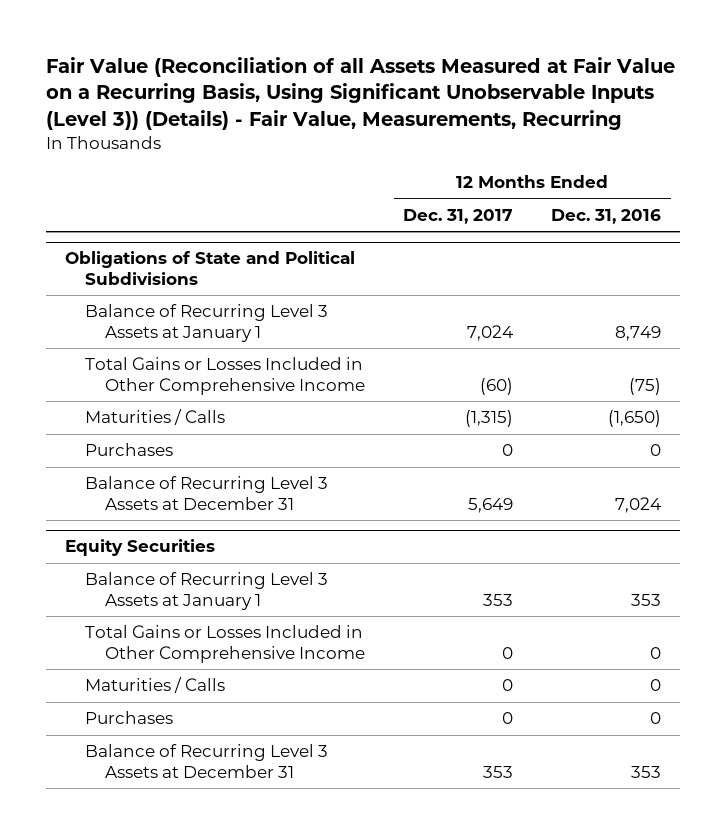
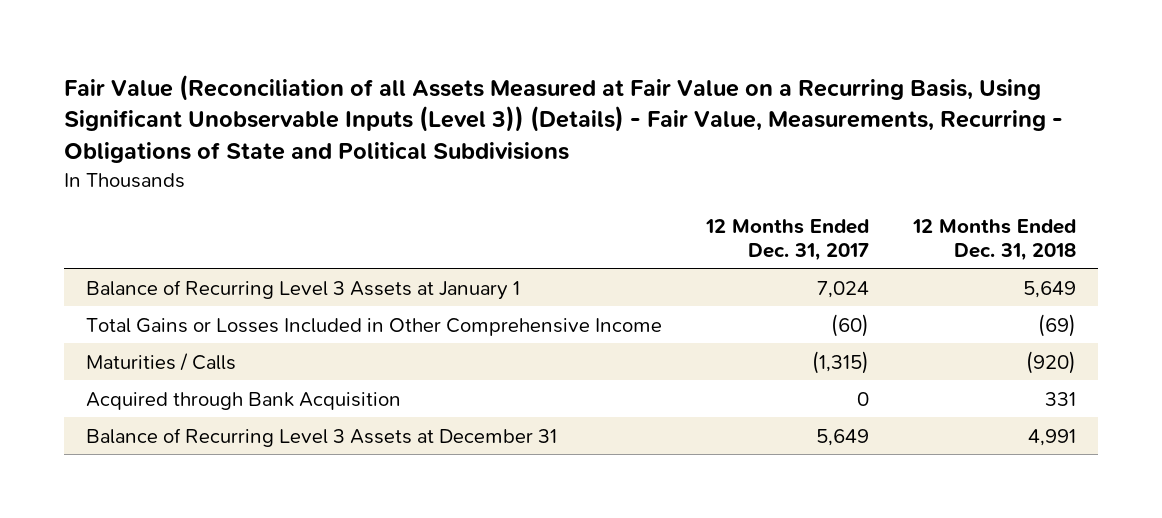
[46,56,676,130] Fair Value (Reconciliation of all Assets Measured at Fair Value on a Recurring Basis, Using Significant Unobservable Inputs (Level 3)) (Details) - Fair Value, Measurements, Recurring -> [63,74,1063,163] Fair Value (Reconciliation of all Assets Measured at Fair Value on a Recurring Basis, Using Significant Unobservable Inputs (Level 3)) (Details) - Fair Value, Measurements, Recurring - Obligations of State and Political Subdivisions
[551,208,662,224] Dec. 31, 2016 -> none
none -> [912,218,1077,261] 12 Months Ended Dec. 31, 2018
[65,251,356,285] Obligations of State and Political Subdivisions -> none
[85,443,174,457] Purchases -> [85,391,401,410] Acquired through Bank Acquisition
[65,539,216,557] Equity Securities -> none
[85,572,329,610] Balance of Recurring Level 3 Assets at January 1 -> none
[85,625,366,663] Total Gains or Losses Included in Other Comprehensive Income -> none
[85,677,226,694] Maturities / Calls -> none
[85,711,174,725] Purchases -> none
[85,744,329,778] Balance of Recurring Level 3 Assets at December 31 -> none

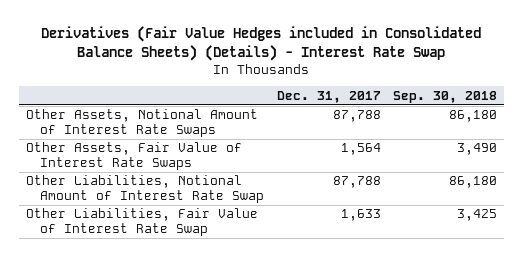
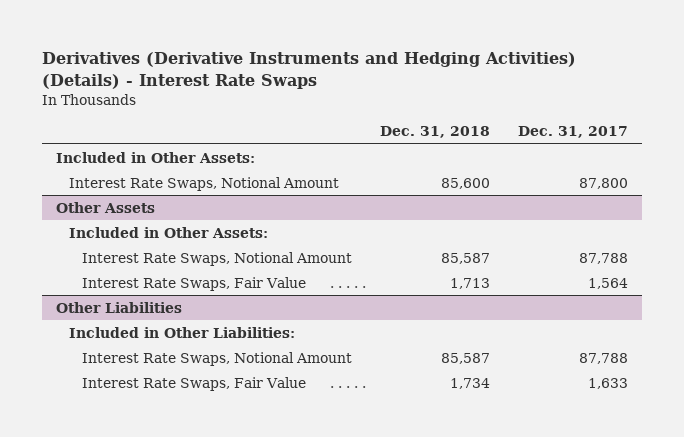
[41,26,482,62] Derivatives (Fair Value Hedges included in Consolidated Balance Sheets) (Details) - Interest Rate Swap -> [42,51,577,89] Derivatives (Derivative Instruments and Hedging Activities) (Details) - Interest Rate Swaps
[393,90,498,103] Sep. 30, 2018 -> none
none -> [379,126,490,139] Dec. 31, 2018
none -> [55,151,255,163] Included in Other Assets:
[25,109,258,138] Other Assets, Notional Amount of Interest Rate Swaps -> [68,176,339,191] Interest Rate Swaps, Notional Amount
[332,110,381,123] 87,788 -> [578,177,628,189] 87,800
none -> [55,201,155,213] Other Assets
none -> [68,226,268,238] Included in Other Assets:
none -> [81,251,352,266] Interest Rate Swaps, Notional Amount
[25,142,242,171] Other Assets, Fair Value of Interest Rate Swaps -> [81,276,306,291] Interest Rate Swaps, Fair Value
none -> [55,301,182,313] Other Liabilities
none -> [68,326,295,338] Included in Other Liabilities:
[25,175,264,204] Other Liabilities, Notional Amount of Interest Rate Swap -> [81,351,352,366] Interest Rate Swaps, Notional Amount
[25,208,258,237] Other Liabilities, Fair Value of Interest Rate Swap -> [81,376,306,391] Interest Rate Swaps, Fair Value

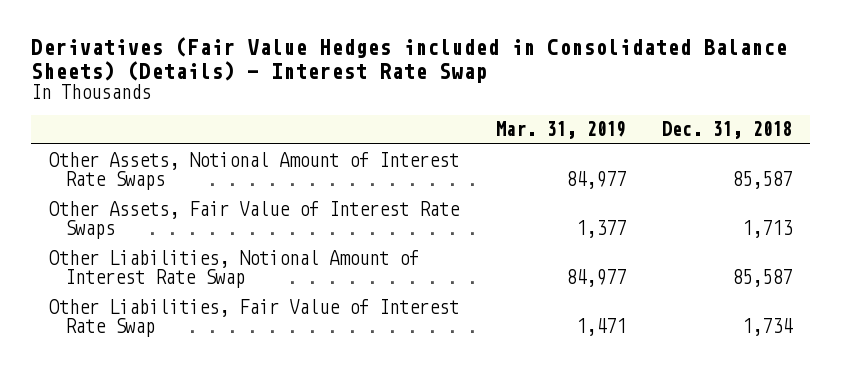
[42,51,577,89] Derivatives (Derivative Instruments and Hedging Activities) (Details) - Interest Rate Swaps -> [31,36,788,83] Derivatives (Fair Value Hedges included in Consolidated Balance Sheets) (Details) - Interest Rate Swap
[517,126,628,139] Dec. 31, 2017 -> none
none -> [495,121,626,140] Mar. 31, 2019
[55,151,255,163] Included in Other Assets: -> none
[55,201,155,213] Other Assets -> none
[68,226,268,238] Included in Other Assets: -> none
[81,251,352,266] Interest Rate Swaps, Notional Amount -> none
[55,301,182,313] Other Liabilities -> none
[68,326,295,338] Included in Other Liabilities: -> none
[68,176,339,191] Interest Rate Swaps, Notional Amount -> [49,151,460,191] Other Assets, Notional Amount of Interest Rate Swaps
[440,177,490,189] 85,600 -> [731,171,792,190] 85,587
[81,276,306,291] Interest Rate Swaps, Fair Value -> [49,200,461,240] Other Assets, Fair Value of Interest Rate Swaps
[81,351,352,366] Interest Rate Swaps, Notional Amount -> [49,249,420,289] Other Liabilities, Notional Amount of Interest Rate Swap
[81,376,306,391] Interest Rate Swaps, Fair Value -> [49,298,460,338] Other Liabilities, Fair Value of Interest Rate Swap

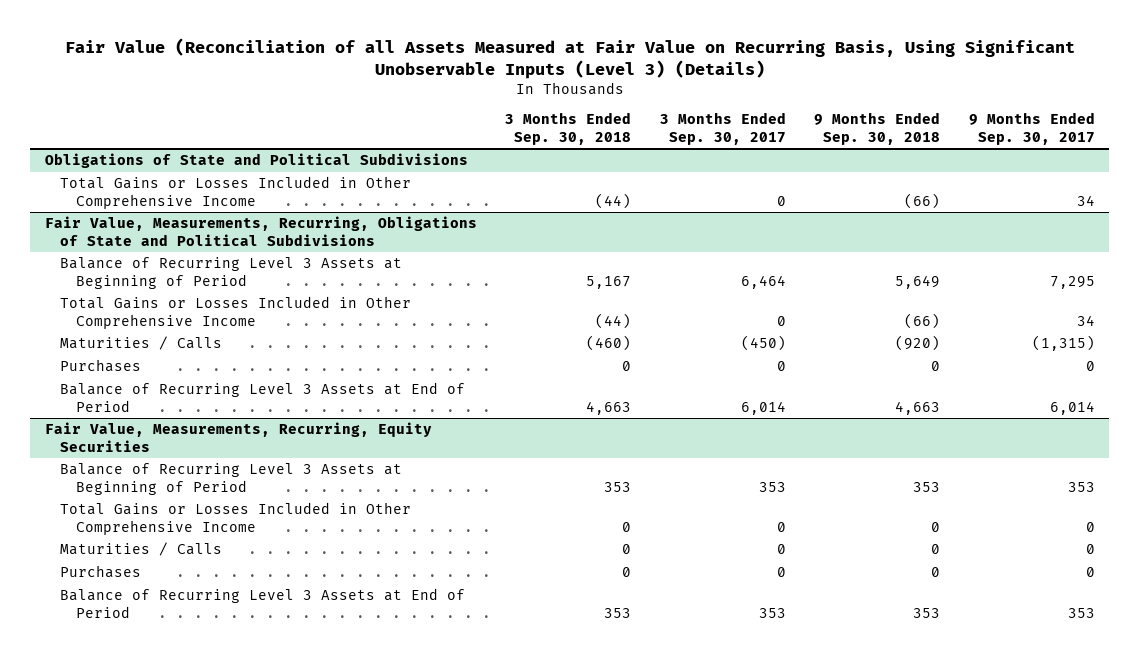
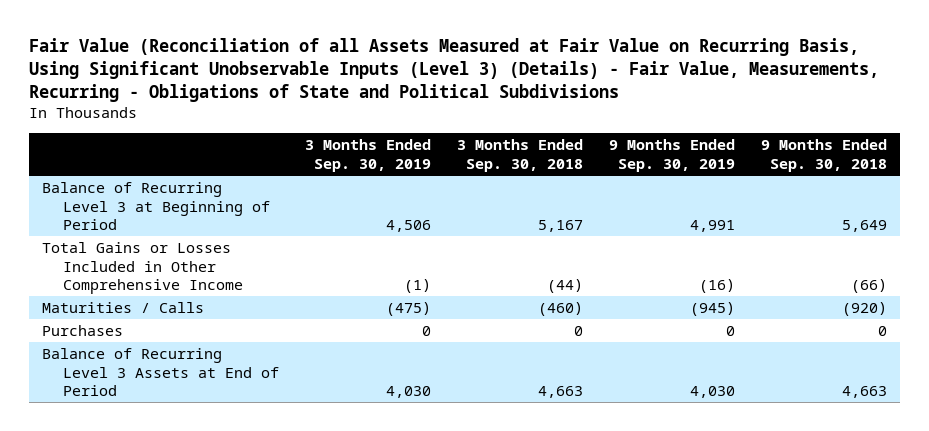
[64,37,1075,79] Fair Value (Reconciliation of all Assets Measured at Fair Value on Recurring Basis, Using Significant Unobservable Inputs (Level 3) (Details) -> [28,37,879,103] Fair Value (Reconciliation of all Assets Measured at Fair Value on Recurring Basis, Using Significant Unobservable Inputs (Level 3) (Details) - Fair Value, Measurements, Recurring - Obligations of State and Political Subdivisions
[659,112,786,145] 3 Months Ended Sep. 30, 2017 -> none
[968,112,1095,145] 9 Months Ended Sep. 30, 2017 -> none
none -> [305,139,432,172] 3 Months Ended Sep. 30, 2019
none -> [609,139,736,172] 9 Months Ended Sep. 30, 2019
[44,153,468,169] Obligations of State and Political Subdivisions -> none
[60,176,412,209] Total Gains or Losses Included in Other Comprehensive Income -> none
[44,216,477,246] Fair Value, Measurements, Recurring, Obligations of State and Political Subdivisions -> none
[60,257,403,289] Balance of Recurring Level 3 Assets at Beginning of Period -> [41,181,271,231] Balance of Recurring Level 3 at Beginning of Period
[44,422,432,452] Fair Value, Measurements, Recurring, Equity Securities -> none
[60,463,403,495] Balance of Recurring Level 3 Assets at Beginning of Period -> none
[60,502,412,535] Total Gains or Losses Included in Other Comprehensive Income -> none
[60,542,223,557] Maturities / Calls -> none
[60,565,142,579] Purchases -> none
[60,588,466,618] Balance of Recurring Level 3 Assets at End of Period -> none

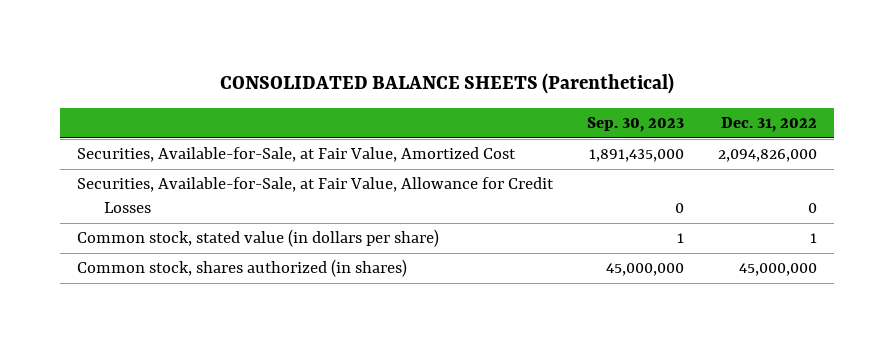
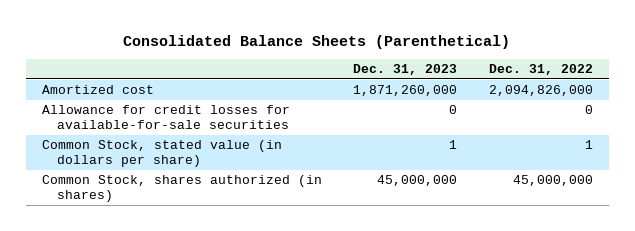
[220,73,675,95] CONSOLIDATED BALANCE SHEETS (Parenthetical) -> [123,35,511,50] Consolidated Balance Sheets (Parenthetical)
[587,116,685,132] Sep. 30, 2023 -> none
none -> [353,64,458,76] Dec. 31, 2023
[77,147,517,163] Securities, Available-for-Sale, at Fair Value, Amortized Cost -> [41,85,154,95] Amortized cost
[77,177,555,213] Securities, Available-for-Sale, at Fair Value, Allowance for Credit Losses -> [41,105,290,129] Allowance for credit losses for available-for-sale securities
[77,229,440,248] Common stock, stated value (in dollars per share) -> [41,140,282,167] Common Stock, stated value (in dollars per share)
[77,259,408,278] Common stock, shares authorized (in shares) -> [41,175,322,202] Common Stock, shares authorized (in shares)

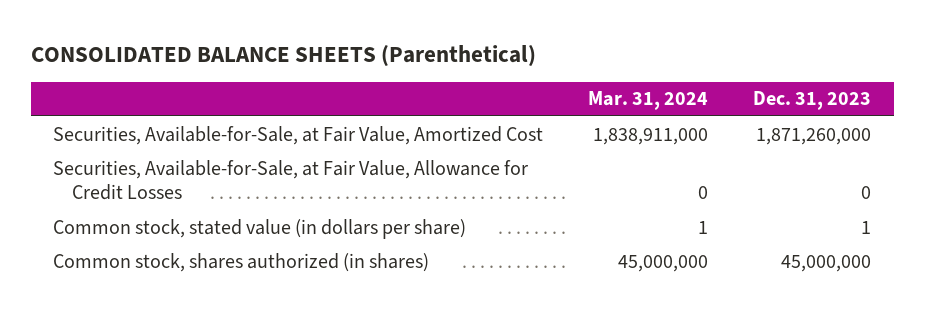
[123,35,511,50] Consolidated Balance Sheets (Parenthetical) -> [30,44,536,67] CONSOLIDATED BALANCE SHEETS (Parenthetical)
[489,64,594,76] Dec. 31, 2022 -> none
none -> [588,91,709,111] Mar. 31, 2024
[41,85,154,95] Amortized cost -> [53,125,544,145] Securities, Available-for-Sale, at Fair Value, Amortized Cost
[41,105,290,129] Allowance for credit losses for available-for-sale securities -> [53,159,529,201] Securities, Available-for-Sale, at Fair Value, Allowance for Credit Losses
[41,140,282,167] Common Stock, stated value (in dollars per share) -> [53,218,467,239] Common stock, stated value (in dollars per share)
[41,175,322,202] Common Stock, shares authorized (in shares) -> [53,252,430,272] Common stock, shares authorized (in shares)

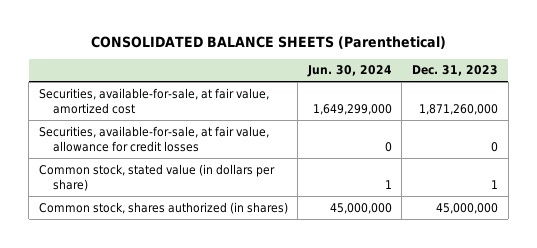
[588,91,709,111] Mar. 31, 2024 -> none
none -> [306,65,392,78] Jun. 30, 2024
[53,125,544,145] Securities, Available-for-Sale, at Fair Value, Amortized Cost -> [38,87,269,114] Securities, available-for-sale, at fair value, amortized cost
[53,159,529,201] Securities, Available-for-Sale, at Fair Value, Allowance for Credit Losses -> [38,125,269,152] Securities, available-for-sale, at fair value, allowance for credit losses

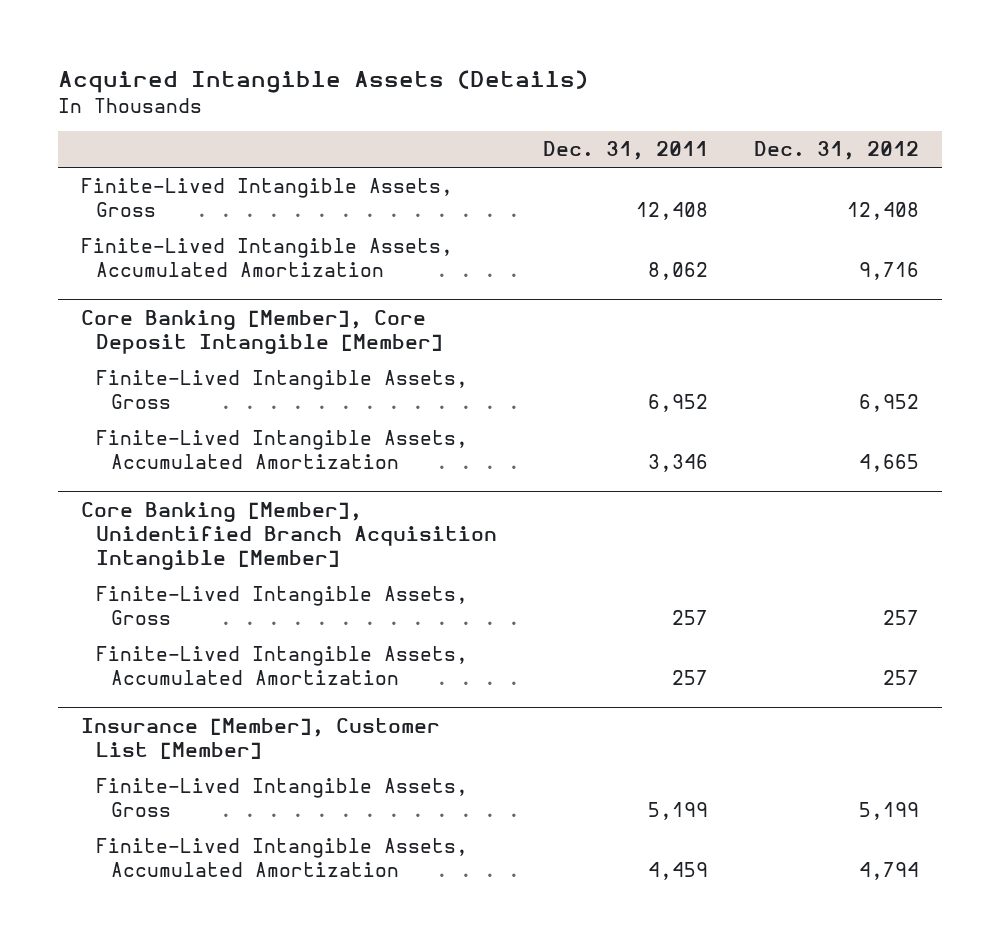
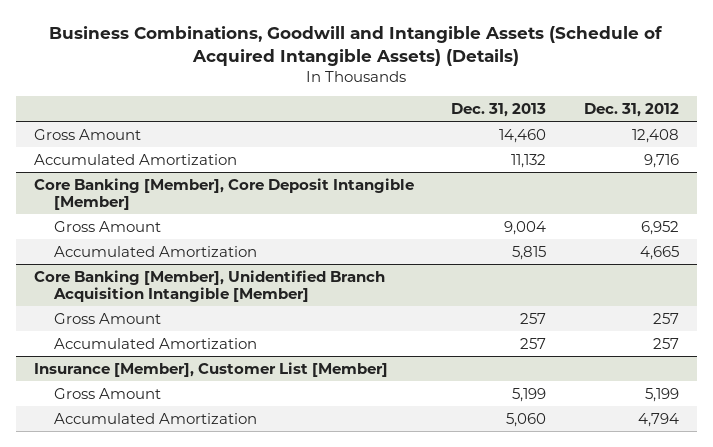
[57,70,588,94] Acquired Intangible Assets (Details) -> [49,25,664,66] Business Combinations, Goodwill and Intangible Assets (Schedule of Acquired Intangible Assets) (Details)
[543,141,709,161] Dec. 31, 2011 -> none
none -> [451,103,547,118] Dec. 31, 2013
[80,178,453,217] Finite-Lived Intangible Assets, Gross -> [34,128,142,140] Gross Amount
[80,238,453,277] Finite-Lived Intangible Assets, Accumulated Amortization -> [34,153,238,165] Accumulated Amortization
[95,370,468,409] Finite-Lived Intangible Assets, Gross -> [53,220,161,232] Gross Amount
[95,430,468,469] Finite-Lived Intangible Assets, Accumulated Amortization -> [53,245,257,257] Accumulated Amortization
[95,586,468,625] Finite-Lived Intangible Assets, Gross -> [53,312,161,324] Gross Amount
[95,646,468,685] Finite-Lived Intangible Assets, Accumulated Amortization -> [53,337,257,349] Accumulated Amortization
[95,778,468,817] Finite-Lived Intangible Assets, Gross -> [53,387,161,399] Gross Amount
[95,838,468,877] Finite-Lived Intangible Assets, Accumulated Amortization -> [53,412,257,424] Accumulated Amortization

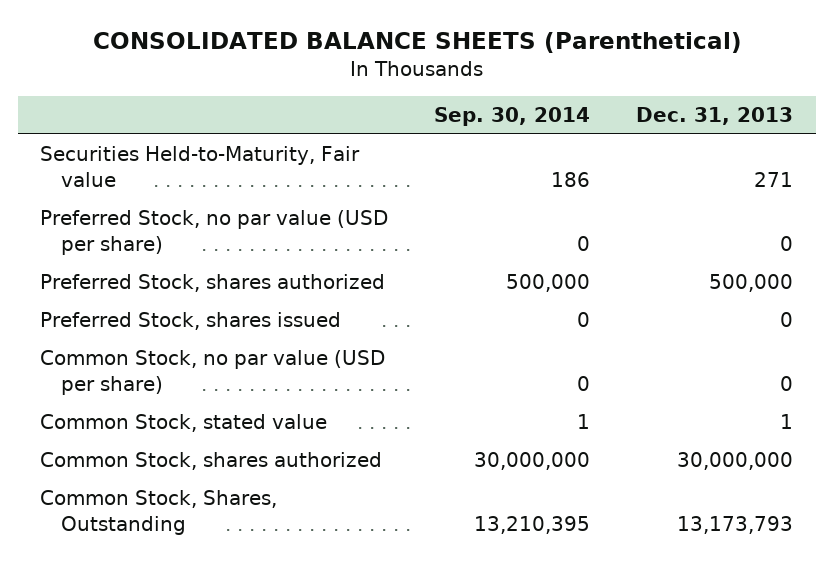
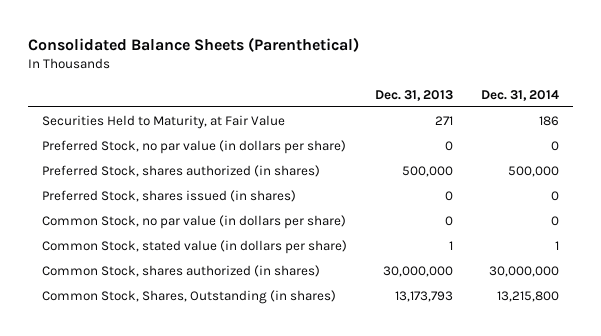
[92,31,742,53] CONSOLIDATED BALANCE SHEETS (Parenthetical) -> [28,36,360,52] Consolidated Balance Sheets (Parenthetical)
[434,106,591,126] Sep. 30, 2014 -> none
none -> [480,89,559,101] Dec. 31, 2014
[40,146,361,188] Securities Held-to-Maturity, Fair value -> [42,114,286,129] Securities Held to Maturity, at Fair Value
[40,210,389,256] Preferred Stock, no par value (USD per share) -> [42,139,347,154] Preferred Stock, no par value (in dollars per share)
[40,274,386,293] Preferred Stock, shares authorized -> [42,164,321,177] Preferred Stock, shares authorized (in shares)
[40,312,342,331] Preferred Stock, shares issued -> [42,189,297,202] Preferred Stock, shares issued (in shares)
[40,350,386,396] Common Stock, no par value (USD per share) -> [42,214,347,229] Common Stock, no par value (in dollars per share)
[40,414,328,433] Common Stock, stated value -> [42,239,348,254] Common Stock, stated value (in dollars per share)
[40,452,383,471] Common Stock, shares authorized -> [42,264,321,277] Common Stock, shares authorized (in shares)
[40,490,278,536] Common Stock, Shares, Outstanding -> [42,289,337,304] Common Stock, Shares, Outstanding (in shares)

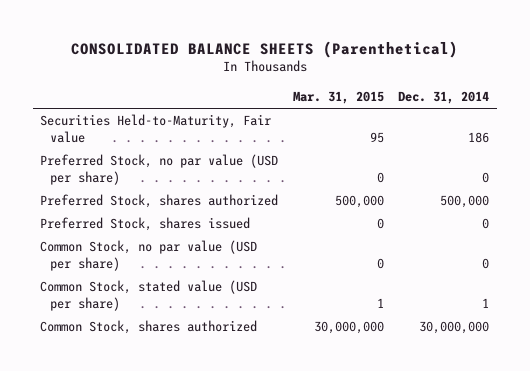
[28,36,360,52] Consolidated Balance Sheets (Parenthetical) -> [70,40,458,58] CONSOLIDATED BALANCE SHEETS (Parenthetical)
[374,89,453,101] Dec. 31, 2013 -> none
none -> [292,90,384,104] Mar. 31, 2015
[42,289,337,304] Common Stock, Shares, Outstanding (in shares) -> none
[42,114,286,129] Securities Held to Maturity, at Fair Value -> [40,114,272,144] Securities Held-to-Maturity, Fair value
[42,139,347,154] Preferred Stock, no par value (in dollars per share) -> [40,154,279,186] Preferred Stock, no par value (USD per share)
[42,164,321,177] Preferred Stock, shares authorized (in shares) -> [40,194,279,209] Preferred Stock, shares authorized
[42,189,297,202] Preferred Stock, shares issued (in shares) -> [40,217,251,232] Preferred Stock, shares issued
[42,214,347,229] Common Stock, no par value (in dollars per share) -> [40,240,258,272] Common Stock, no par value (USD per share)
[42,239,348,254] Common Stock, stated value (in dollars per share) -> [40,280,258,312] Common Stock, stated value (USD per share)
[42,264,321,277] Common Stock, shares authorized (in shares) -> [40,320,258,335] Common Stock, shares authorized

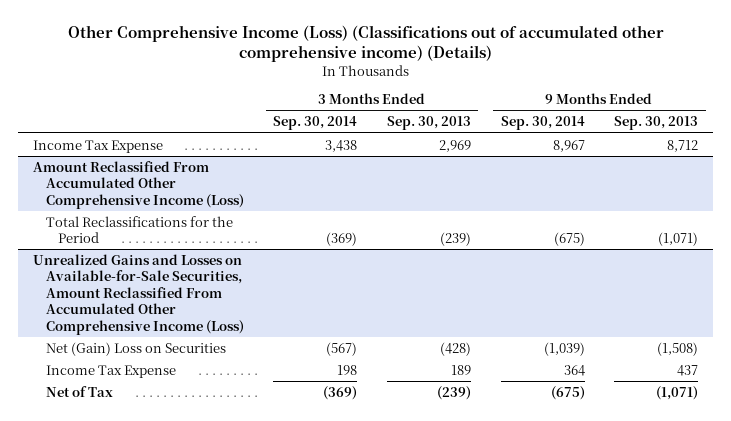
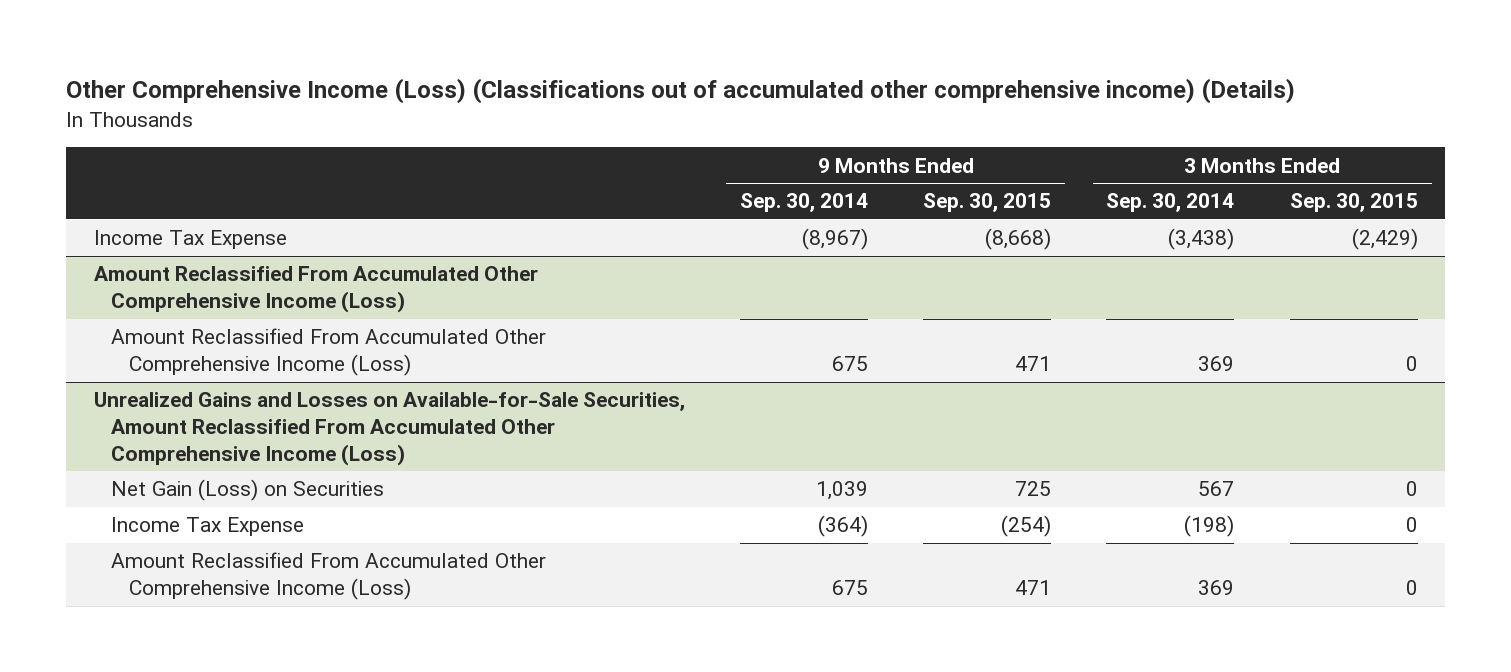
[386,116,471,131] Sep. 30, 2013 -> none
[614,116,699,131] Sep. 30, 2013 -> none
none -> [923,193,1052,213] Sep. 30, 2015
none -> [1289,193,1418,213] Sep. 30, 2015
[325,139,358,152] 3,438 -> [1168,228,1235,251] (3,438)
[552,139,585,152] 8,967 -> [801,228,868,251] (8,967)
[45,215,233,244] Total Reclassifications for the Period -> none
none -> [111,328,547,377] Amount Reclassified From Accumulated Other Comprehensive Income (Loss)
[45,385,113,397] Net of Tax -> none
[45,341,226,356] Net (Gain) Loss on Securities -> [111,479,385,502] Net Gain (Loss) on Securities
[326,341,358,356] (567) -> [1198,481,1235,497] 567
[543,341,585,356] (1,039) -> [815,481,868,501] 1,039
[337,364,358,375] 198 -> [1184,515,1235,538] (198)
[563,364,585,376] 364 -> [817,515,868,538] (364)
none -> [111,552,547,601] Amount Reclassified From Accumulated Other Comprehensive Income (Loss)

